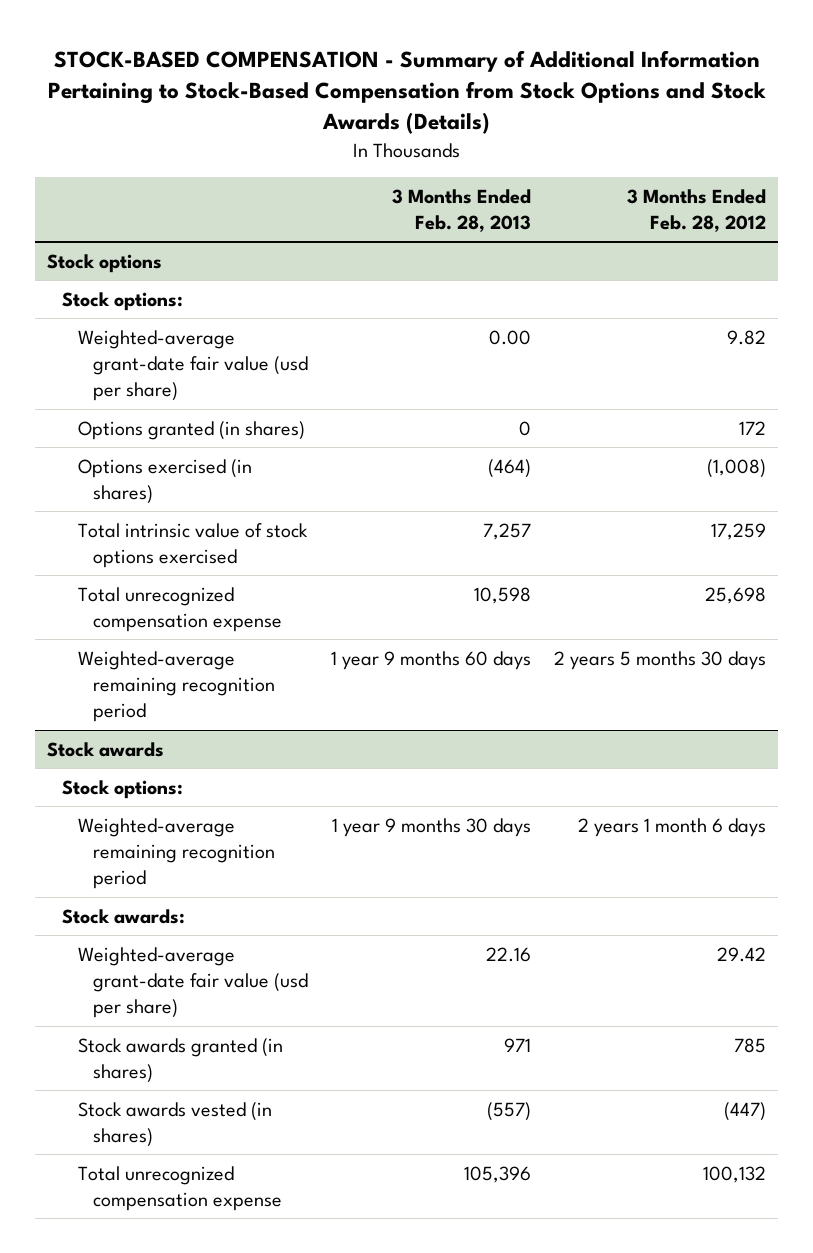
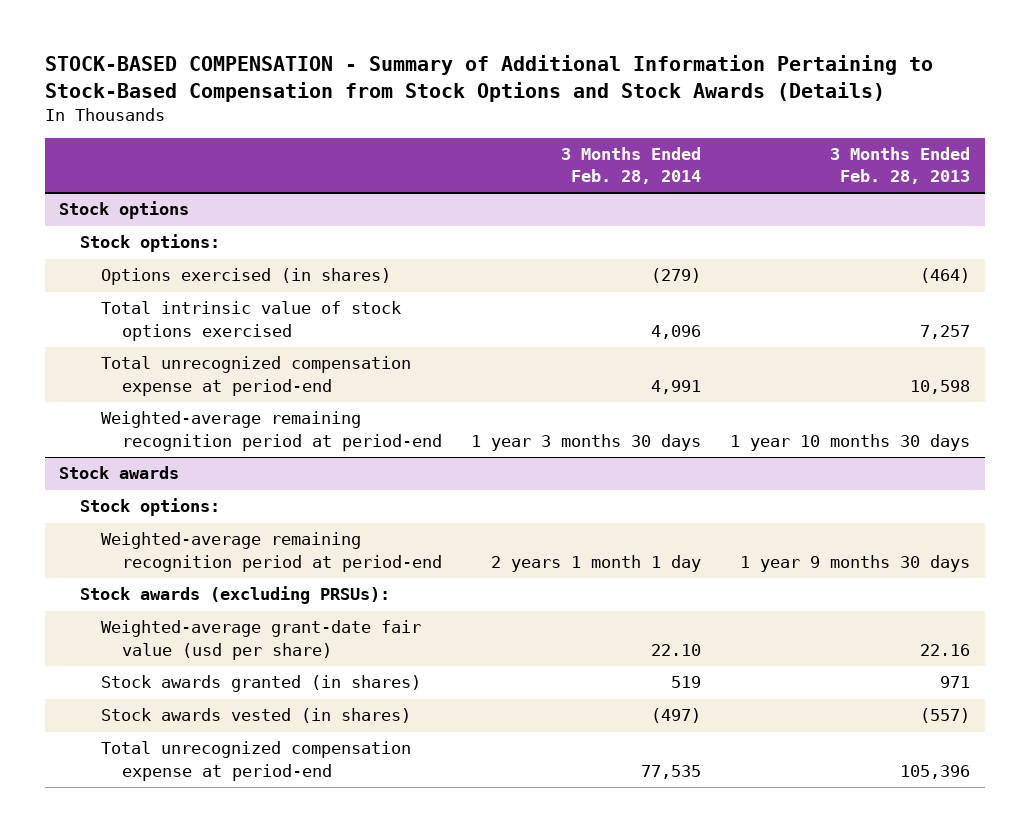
[627,188,767,232] 3 Months Ended Feb. 28, 2012 -> none
none -> [561,147,702,185] 3 Months Ended Feb. 28, 2014
[77,329,309,402] Weighted-average grant-date fair value (usd per share) -> none
[77,420,305,440] Options granted (in shares) -> none
[77,586,283,632] Total unrecognized compensation expense -> [101,356,412,396] Total unrecognized compensation expense at period-end
[77,650,276,723] Weighted-average remaining recognition period -> [101,411,443,451] Weighted-average remaining recognition period at period-end
[331,650,532,670] 1 year 9 months 60 days -> [730,433,971,451] 1 year 10 months 30 days
[77,817,276,890] Weighted-average remaining recognition period -> [101,532,443,572] Weighted-average remaining recognition period at period-end
[62,908,186,924] Stock awards: -> [80,586,391,605] Stock awards (excluding PRSUs):
[77,1165,283,1211] Total unrecognized compensation expense -> [101,741,412,781] Total unrecognized compensation expense at period-end

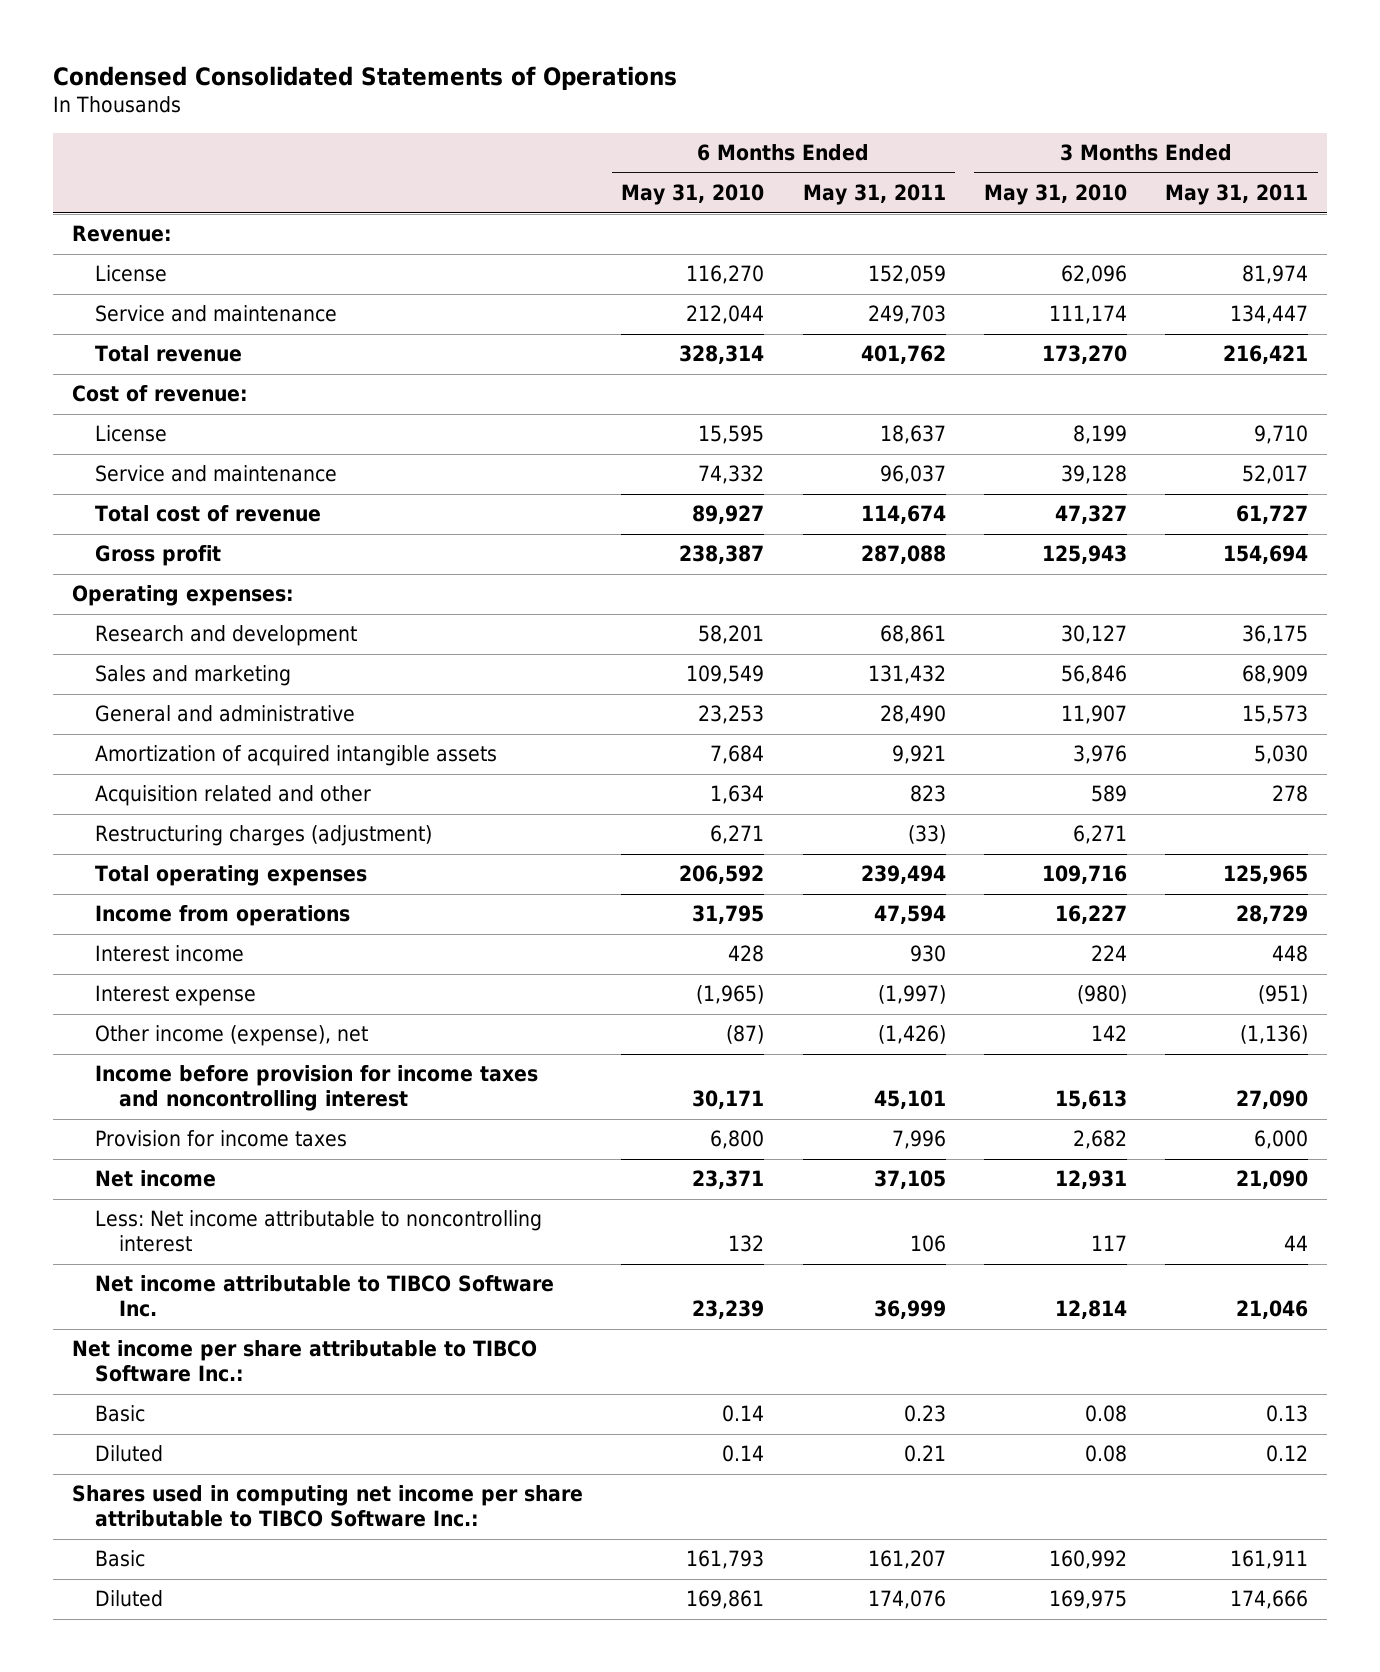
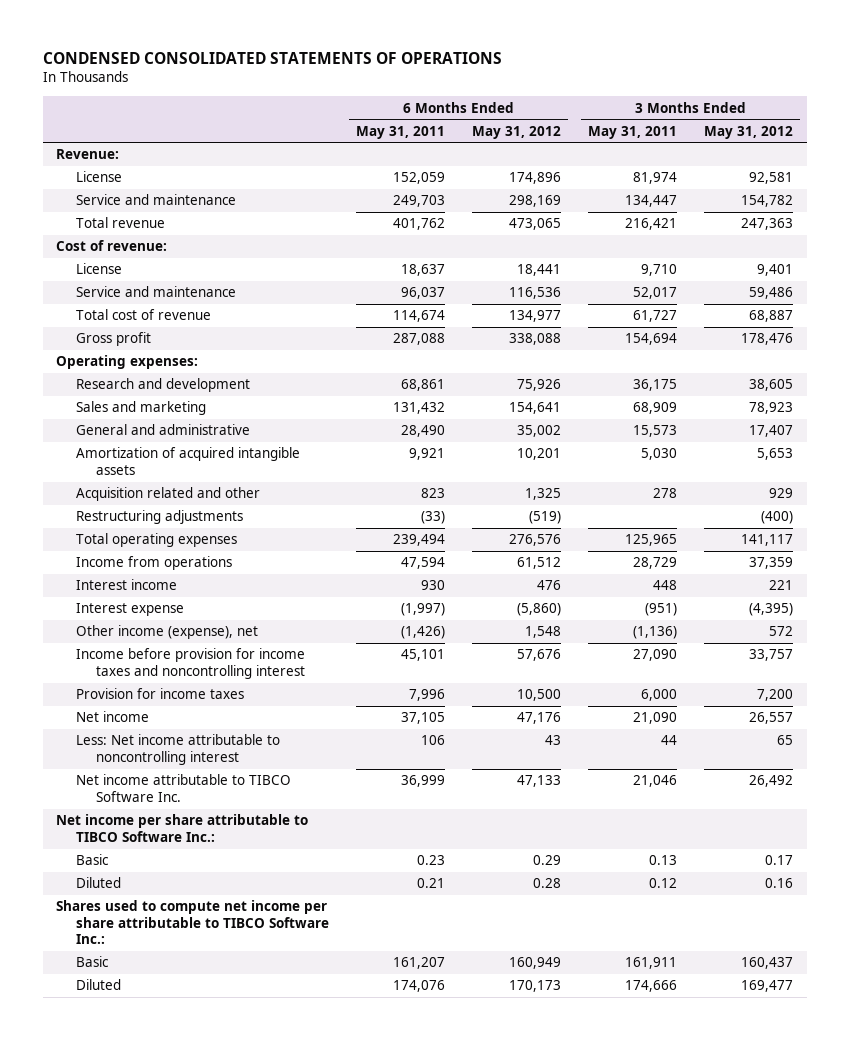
[52,65,677,90] Condensed Consolidated Statements of Operations -> [42,51,502,64] CONDENSED CONSOLIDATED STATEMENTS OF OPERATIONS
[621,184,765,206] May 31, 2010 -> none
[983,184,1127,206] May 31, 2010 -> none
none -> [472,125,562,139] May 31, 2012
none -> [704,125,794,139] May 31, 2012
[95,825,433,847] Restructuring charges (adjustment) -> [75,510,243,525] Restructuring adjustments
[71,1485,583,1528] Shares used in computing net income per share attributable to TIBCO Software Inc.: -> [56,900,329,945] Shares used to compute net income per share attributable to TIBCO Software Inc.:

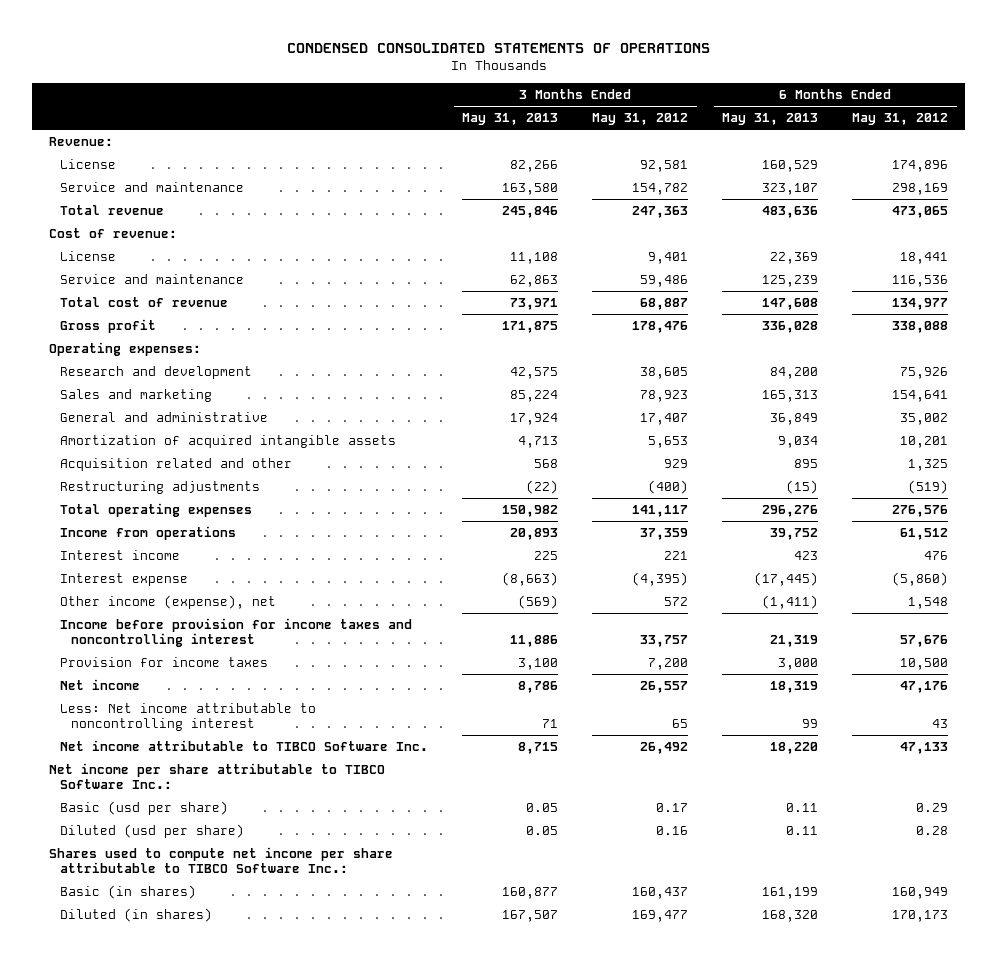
[356,125,446,139] May 31, 2011 -> none
[588,125,678,139] May 31, 2011 -> none
none -> [462,113,559,126] May 31, 2013
none -> [722,113,819,126] May 31, 2013
[75,854,109,866] Basic -> [60,801,229,816] Basic (usd per share)
[75,877,121,889] Diluted -> [60,824,245,839] Diluted (usd per share)
[75,956,109,968] Basic -> [60,885,197,900] Basic (in shares)
[75,979,121,991] Diluted -> [60,908,213,923] Diluted (in shares)

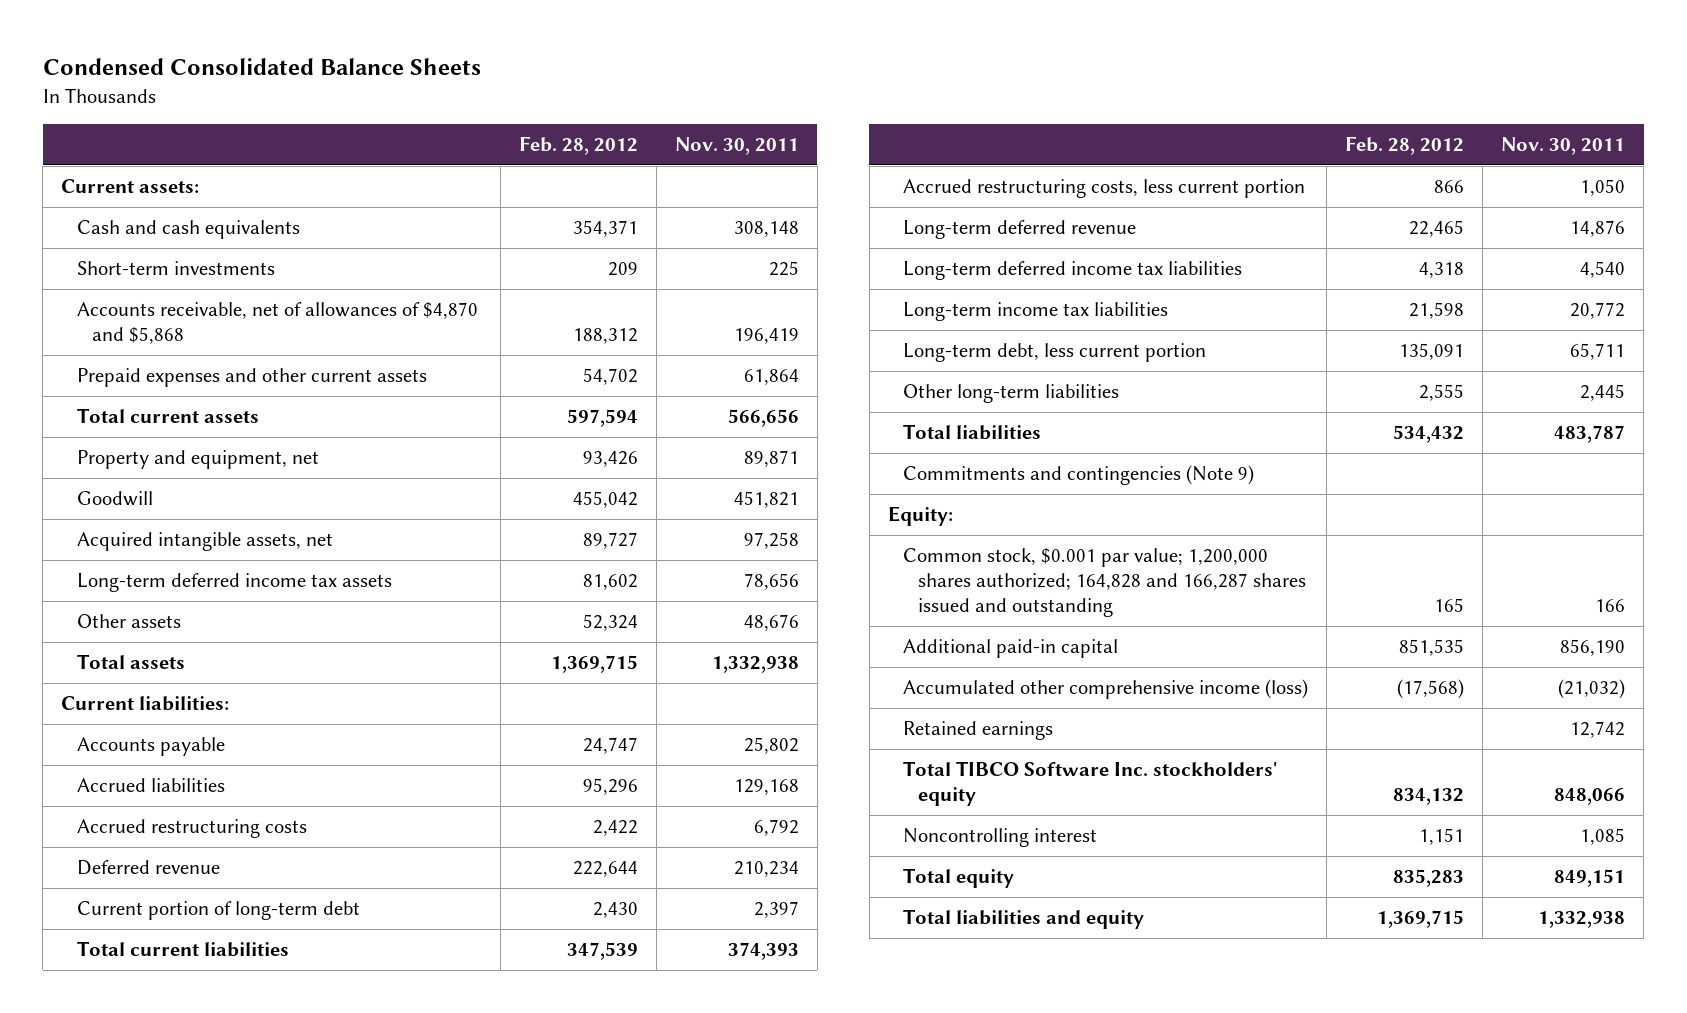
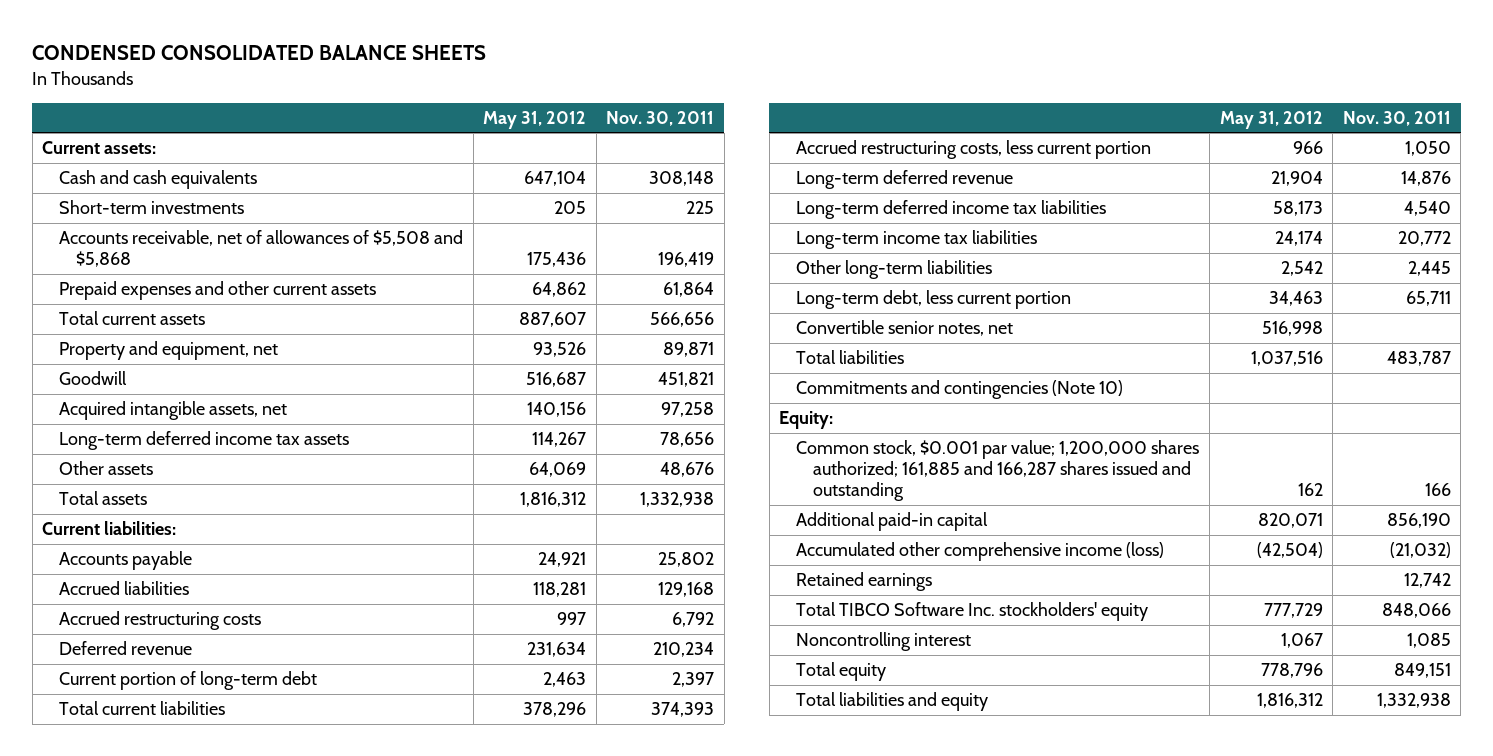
[42,58,481,76] Condensed Consolidated Balance Sheets -> [32,45,487,61] CONDENSED CONSOLIDATED BALANCE SHEETS
[518,135,638,155] Feb. 28, 2012 -> none
none -> [483,110,587,129] May 31, 2012
[76,302,478,345] Accounts receivable, net of allowances of $4,870 and $5,868 -> [59,230,464,268] Accounts receivable, net of allowances of $5,508 and $5,868
[903,343,1207,363] Long-term debt, less current portion -> [796,290,1072,310] Long-term debt, less current portion
none -> [796,320,1014,337] Convertible senior notes, net
[903,465,1255,486] Commitments and contingencies (Note 9) -> [796,380,1124,400] Commitments and contingencies (Note 10)
[903,548,1307,617] Common stock, $0.001 par value; 1,200,000 shares authorized; 164,828 and 166,287 shares issued and outstanding -> [796,440,1200,502] Common stock, $0.001 par value; 1,200,000 shares authorized; 161,885 and 166,287 shares issued and outstanding

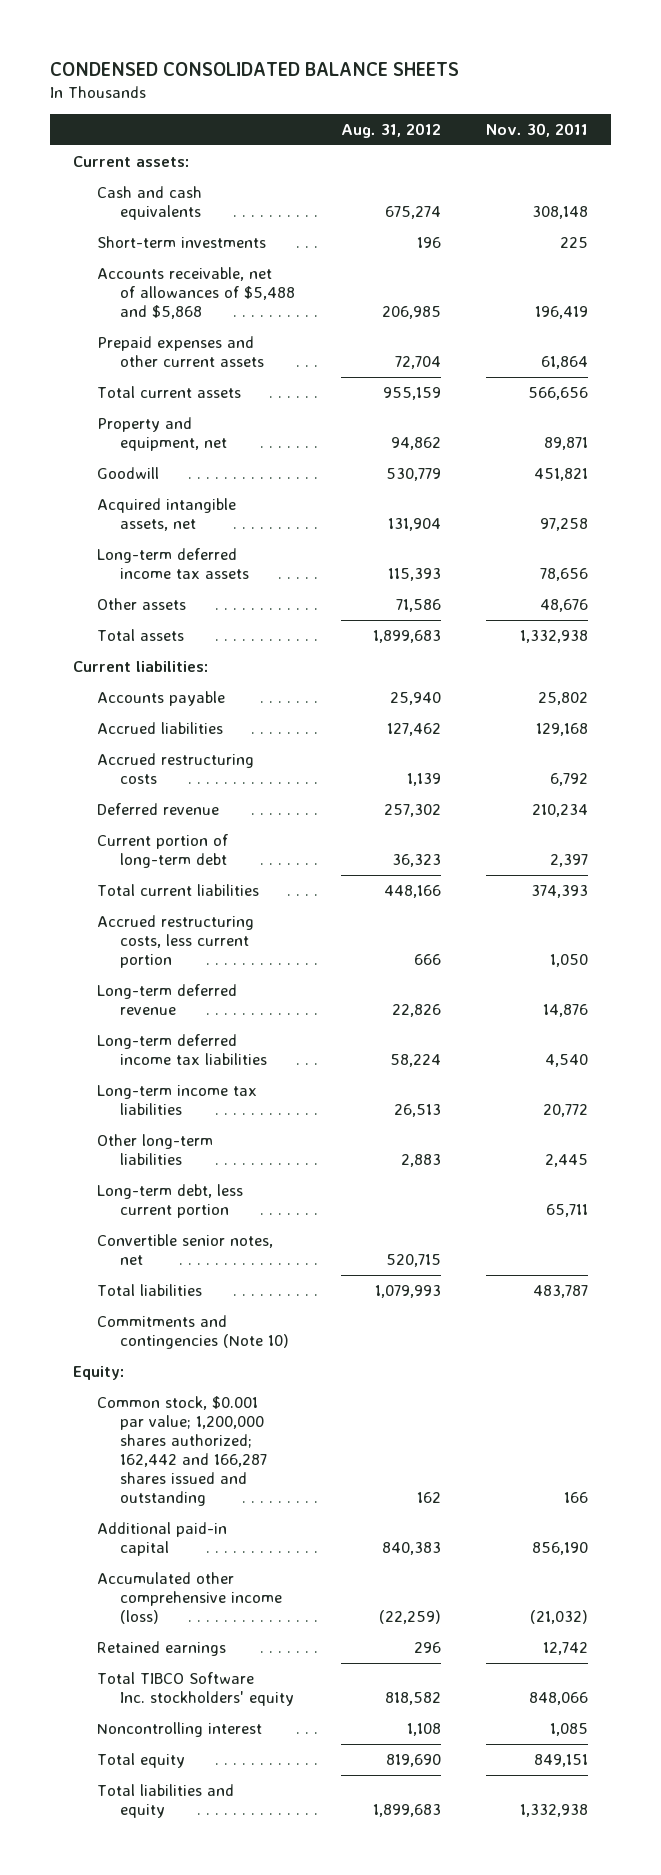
[483,110,587,129] May 31, 2012 -> none
none -> [340,123,441,139] Aug. 31, 2012
[59,230,464,268] Accounts receivable, net of allowances of $5,508 and $5,868 -> [96,266,296,320] Accounts receivable, net of allowances of $5,488 and $5,868
[796,440,1200,502] Common stock, $0.001 par value; 1,200,000 shares authorized; 161,885 and 166,287 shares issued and outstanding -> [96,1395,268,1507] Common stock, $0.001 par value; 1,200,000 shares authorized; 162,442 and 166,287 shares issued and outstanding

